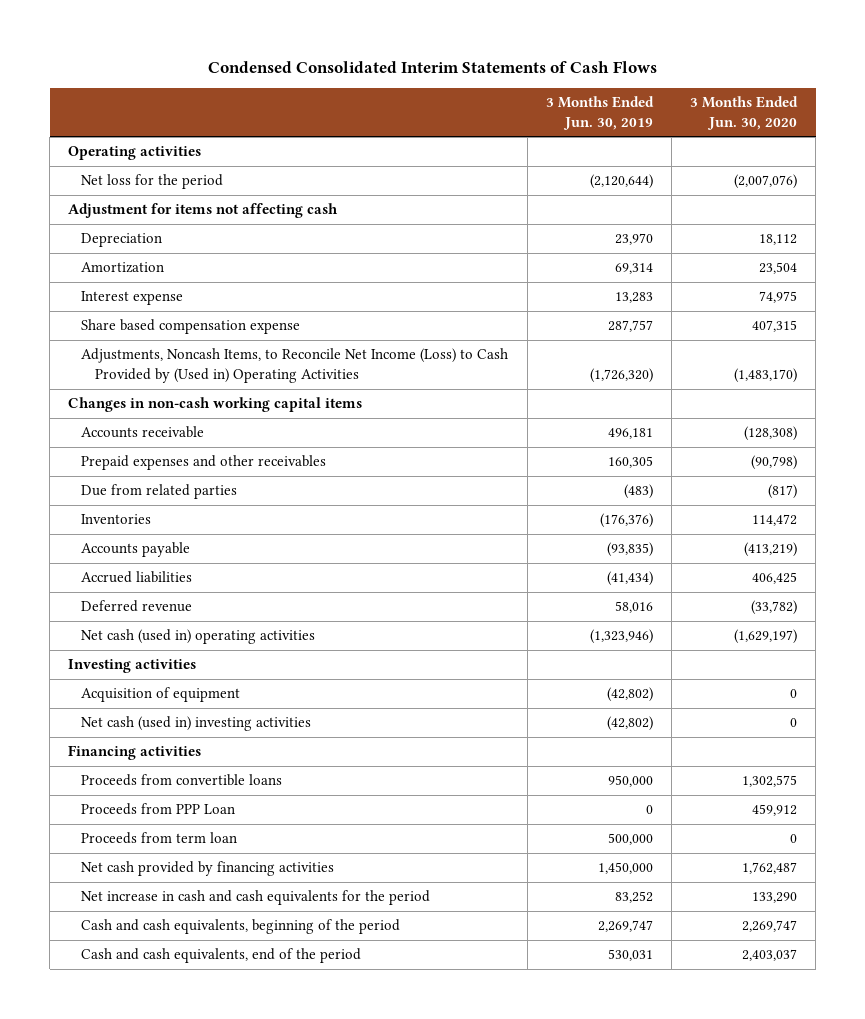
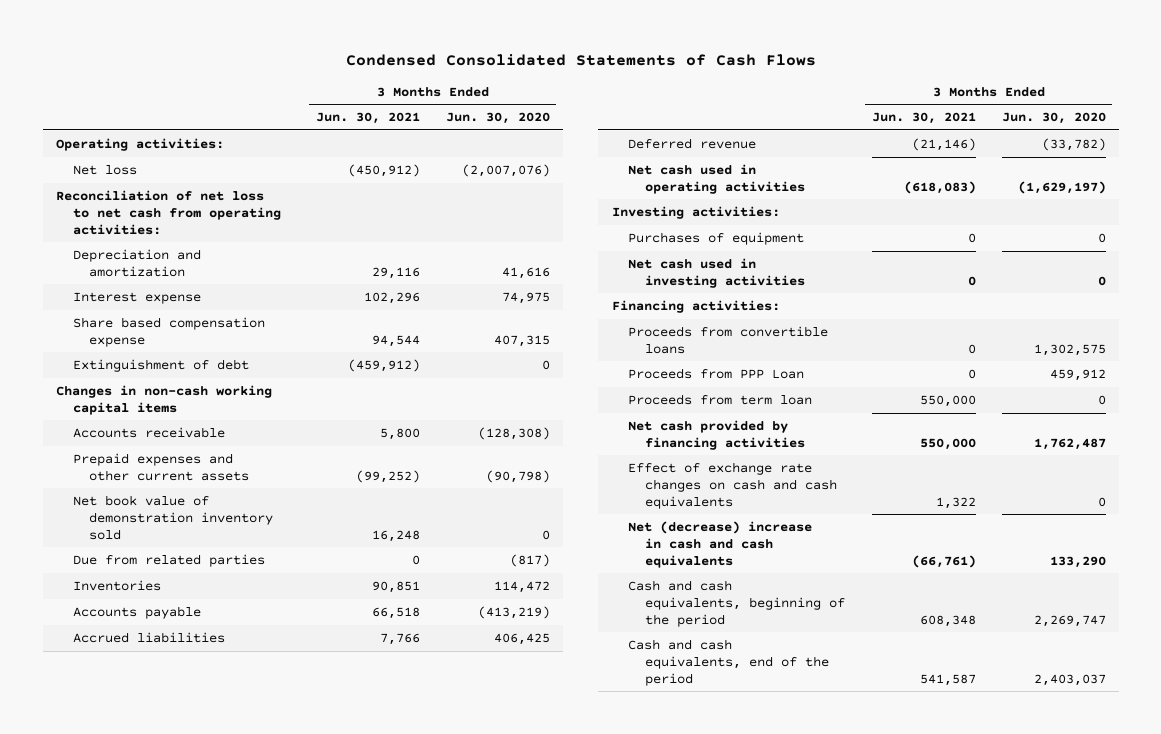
[207,60,657,73] Condensed Consolidated Interim Statements of Cash Flows -> [345,53,816,66] Condensed Consolidated Statements of Cash Flows
[545,96,654,130] 3 Months Ended Jun. 30, 2019 -> none
none -> [315,112,420,125] Jun. 30, 2021
[68,203,339,219] Adjustment for items not affecting cash -> none
[81,233,163,248] Depreciation -> none
[81,262,165,274] Amortization -> none
[68,146,202,161] Operating activities -> [55,137,224,151] Operating activities:
[81,174,224,190] Net loss for the period -> [72,164,137,175] Net loss
none -> [55,189,281,235] Reconciliation of net loss to net cash from operating activities:
none -> [72,248,201,277] Depreciation and amortization
[81,348,509,383] Adjustments, Noncash Items, to Reconcile Net Income (Loss) to Cash Provided by (Used in) Operating Activities -> none
none -> [72,358,249,372] Extinguishment of debt
[81,455,327,471] Prepaid expenses and other receivables -> [72,452,250,481] Prepaid expenses and other current assets
none -> [72,494,274,540] Net book value of demonstration inventory sold
[81,629,316,645] Net cash (used in) operating activities -> [628,163,806,194] Net cash used in operating activities
[68,659,197,674] Investing activities -> [611,205,780,219] Investing activities:
[81,687,241,703] Acquisition of equipment -> [628,231,805,245] Purchases of equipment
[81,716,312,732] Net cash (used in) investing activities -> [628,257,806,288] Net cash used in investing activities
[68,745,202,761] Financing activities -> [611,299,780,313] Financing activities:
none -> [628,461,838,509] Effect of exchange rate changes on cash and cash equivalents
[81,890,431,906] Net increase in cash and cash equivalents for the period -> [628,520,813,568] Net (decrease) increase in cash and cash equivalents

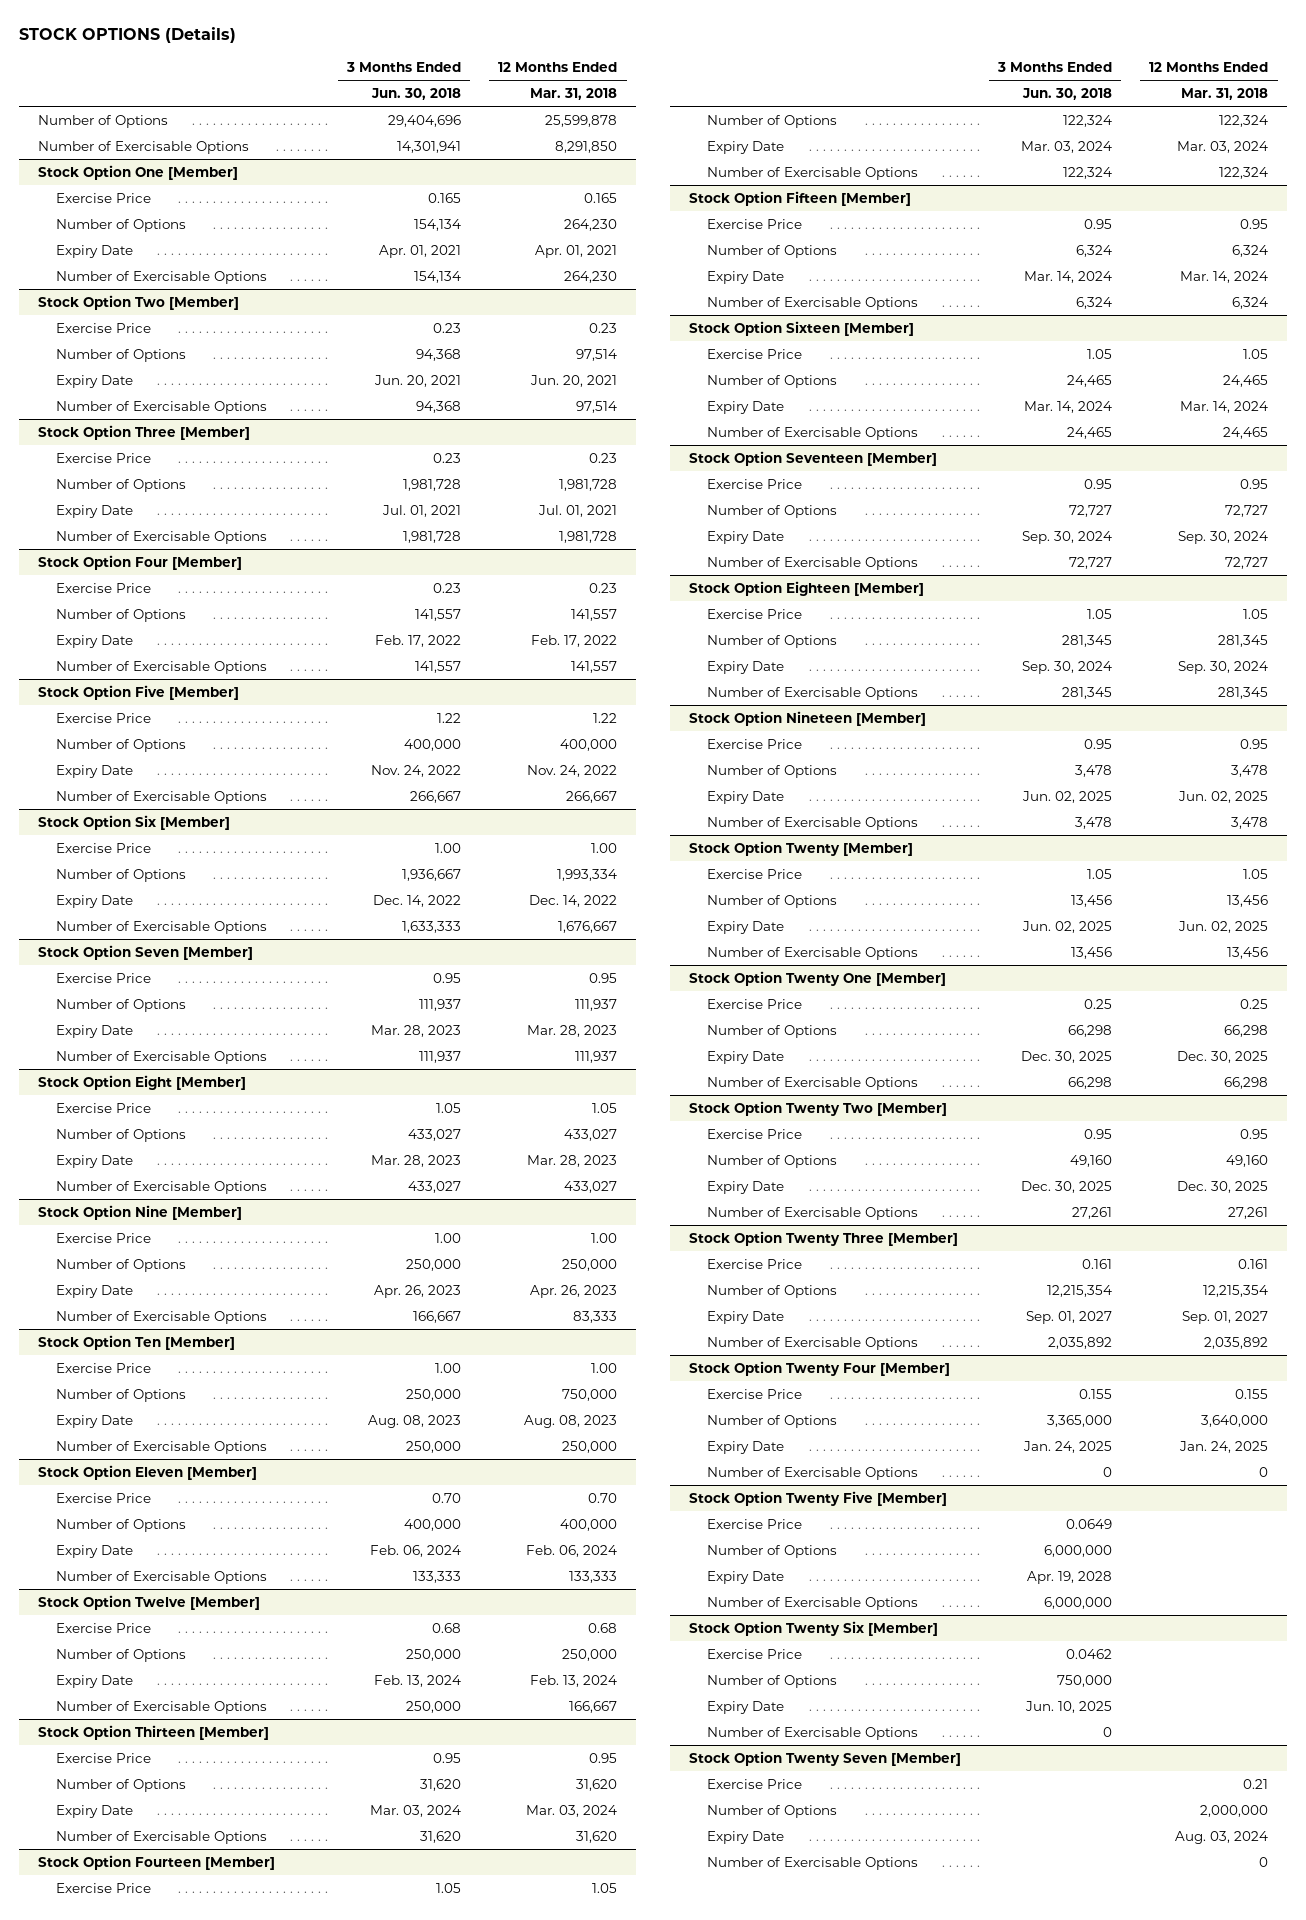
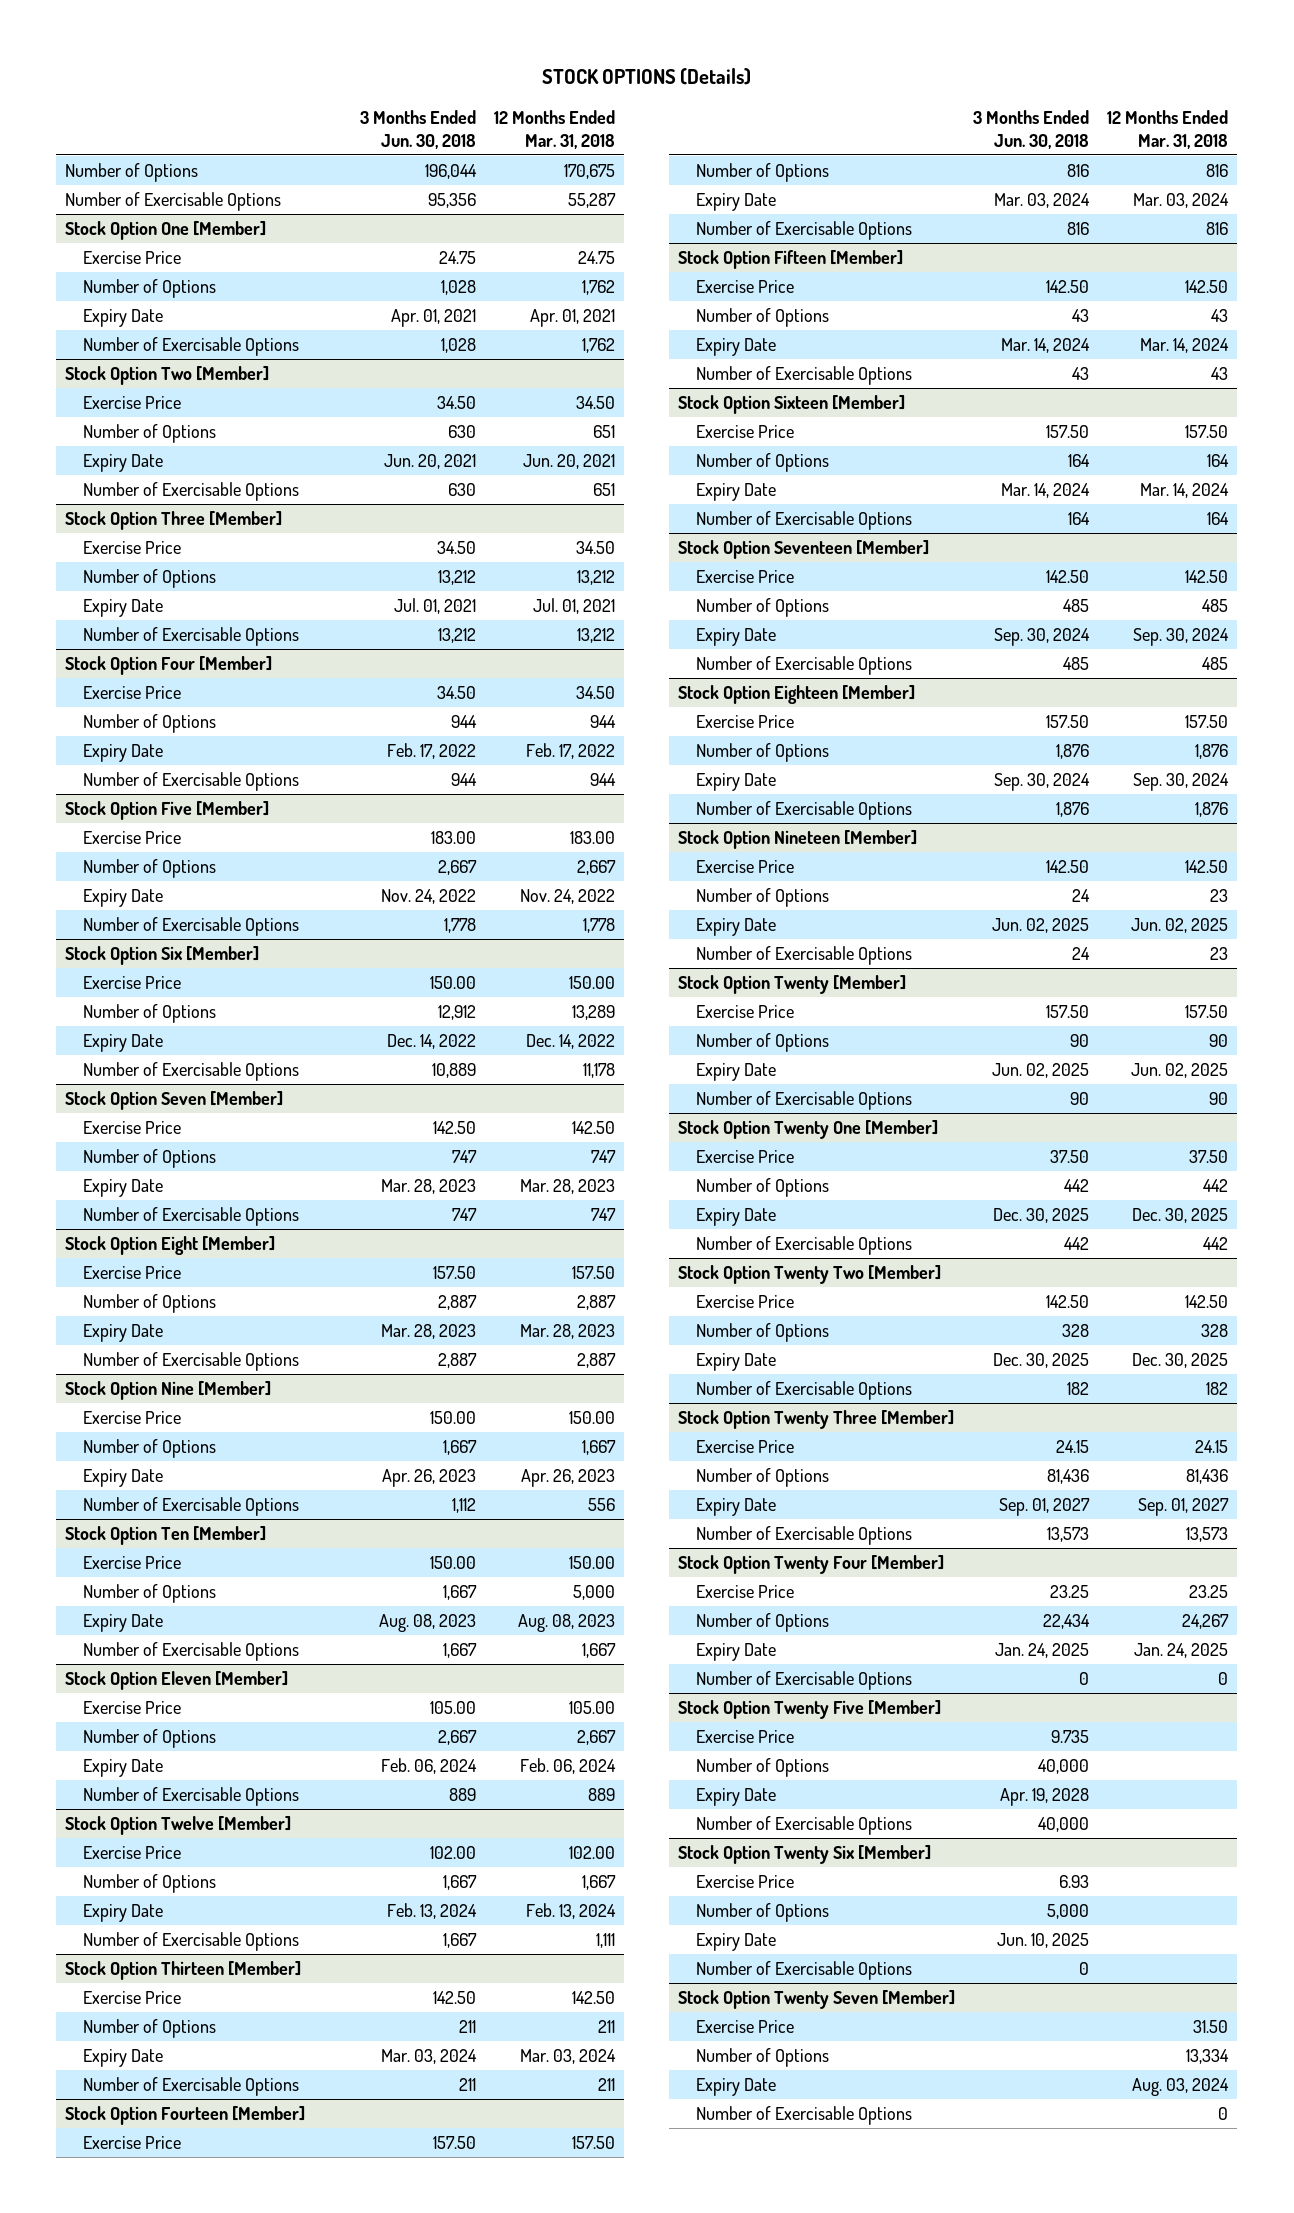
[388,114,462,127] 29,404,696 -> [425,164,478,180] 196,044
[545,114,618,127] 25,599,878 -> [564,164,616,180] 170,675
[397,140,462,153] 14,301,941 -> [428,193,477,209] 95,356
[555,140,618,153] 8,291,850 -> [568,193,617,209] 55,287
[428,192,462,203] 0.165 -> [439,251,477,265] 24.75
[584,192,618,203] 0.165 -> [578,251,616,265] 24.75
[414,218,462,231] 154,134 -> [441,280,477,296] 1,028
[564,218,618,231] 264,230 -> [582,280,616,296] 1,762
[414,270,462,283] 154,134 -> [441,338,477,354] 1,028
[564,270,618,283] 264,230 -> [582,338,616,354] 1,762
[433,322,462,333] 0.23 -> [437,396,477,410] 34.50
[589,322,618,333] 0.23 -> [576,396,616,410] 34.50
[416,348,462,361] 94,368 -> [448,425,477,439] 630
[576,348,618,361] 97,514 -> [593,425,616,439] 651
[416,400,462,413] 94,368 -> [448,483,477,497] 630
[576,400,618,413] 97,514 -> [593,483,616,497] 651
[433,452,462,463] 0.23 -> [437,541,477,555] 34.50
[589,452,618,463] 0.23 -> [576,541,616,555] 34.50
[403,478,462,491] 1,981,728 -> [438,570,477,586] 13,212
[559,478,618,491] 1,981,728 -> [577,570,616,586] 13,212
[403,530,462,543] 1,981,728 -> [438,628,477,644] 13,212
[559,530,618,543] 1,981,728 -> [577,628,616,644] 13,212
[433,582,462,593] 0.23 -> [437,686,477,700] 34.50
[589,582,618,593] 0.23 -> [576,686,616,700] 34.50
[415,608,462,621] 141,557 -> [451,715,478,729] 944
[571,608,618,621] 141,557 -> [590,715,617,729] 944
[415,660,462,673] 141,557 -> [451,773,478,787] 944
[571,660,618,673] 141,557 -> [590,773,617,787] 944
[437,712,462,723] 1.22 -> [431,831,477,845] 183.00
[593,712,618,723] 1.22 -> [570,831,616,845] 183.00
[404,738,462,751] 400,000 -> [438,860,478,876] 2,667
[560,738,618,751] 400,000 -> [577,860,617,876] 2,667
[410,790,462,803] 266,667 -> [444,918,477,934] 1,778
[566,790,618,803] 266,667 -> [583,918,616,934] 1,778
[435,842,462,853] 1.00 -> [430,976,477,990] 150.00
[591,842,618,853] 1.00 -> [569,976,616,990] 150.00
[402,868,462,881] 1,936,667 -> [438,1005,477,1021] 12,912
[557,868,618,881] 1,993,334 -> [572,1005,616,1021] 13,289
[402,920,462,933] 1,633,333 -> [432,1063,477,1079] 10,889
[558,920,618,933] 1,676,667 -> [583,1063,616,1079] 11,178
[433,972,462,983] 0.95 -> [433,1121,477,1135] 142.50
[589,972,618,983] 0.95 -> [572,1121,616,1135] 142.50
[419,998,462,1011] 111,937 -> [452,1150,478,1164] 747
[575,998,618,1011] 111,937 -> [591,1150,617,1164] 747
[419,1050,462,1063] 111,937 -> [452,1208,478,1222] 747
[575,1050,618,1063] 111,937 -> [591,1208,617,1222] 747
[436,1102,462,1113] 1.05 -> [433,1266,477,1280] 157.50
[592,1102,618,1113] 1.05 -> [572,1266,616,1280] 157.50
[408,1128,462,1141] 433,027 -> [438,1295,478,1311] 2,887
[564,1128,618,1141] 433,027 -> [577,1295,617,1311] 2,887
[408,1180,462,1193] 433,027 -> [438,1353,478,1369] 2,887
[564,1180,618,1193] 433,027 -> [577,1353,617,1369] 2,887
[435,1232,462,1243] 1.00 -> [430,1411,477,1425] 150.00
[591,1232,618,1243] 1.00 -> [569,1411,616,1425] 150.00
[406,1258,462,1271] 250,000 -> [443,1440,478,1456] 1,667
[562,1258,618,1271] 250,000 -> [582,1440,617,1456] 1,667
[413,1310,462,1323] 166,667 -> [452,1498,477,1514] 1,112
[573,1310,618,1323] 83,333 -> [588,1498,616,1512] 556
[435,1362,462,1373] 1.00 -> [430,1556,477,1570] 150.00
[591,1362,618,1373] 1.00 -> [569,1556,616,1570] 150.00
[406,1388,462,1401] 250,000 -> [443,1585,478,1601] 1,667
[562,1388,618,1401] 750,000 -> [573,1585,616,1601] 5,000
[406,1440,462,1453] 250,000 -> [443,1643,478,1659] 1,667
[562,1440,618,1453] 250,000 -> [582,1643,617,1659] 1,667
[432,1492,462,1503] 0.70 -> [430,1701,477,1715] 105.00
[588,1492,618,1503] 0.70 -> [569,1701,616,1715] 105.00
[404,1518,462,1531] 400,000 -> [438,1730,478,1746] 2,667
[560,1518,618,1531] 400,000 -> [577,1730,617,1746] 2,667
[413,1570,462,1583] 133,333 -> [449,1788,477,1802] 889
[569,1570,618,1583] 133,333 -> [588,1788,616,1802] 889
[432,1622,462,1633] 0.68 -> [430,1846,477,1860] 102.00
[588,1622,618,1633] 0.68 -> [569,1846,616,1860] 102.00
[406,1648,462,1661] 250,000 -> [443,1875,478,1891] 1,667
[562,1648,618,1661] 250,000 -> [582,1875,617,1891] 1,667
[406,1700,462,1713] 250,000 -> [443,1933,478,1949] 1,667
[569,1700,618,1713] 166,667 -> [596,1933,616,1949] 1,111
[433,1752,462,1763] 0.95 -> [433,1991,477,2005] 142.50
[589,1752,618,1763] 0.95 -> [572,1991,616,2005] 142.50
[420,1778,462,1791] 31,620 -> [459,2020,477,2034] 211
[576,1778,618,1791] 31,620 -> [598,2020,616,2034] 211
[420,1830,462,1843] 31,620 -> [459,2078,477,2092] 211
[576,1830,618,1843] 31,620 -> [598,2078,616,2092] 211
[436,1882,462,1893] 1.05 -> [433,2136,477,2150] 157.50
[592,1882,618,1893] 1.05 -> [572,2136,616,2150] 157.50
[1063,114,1113,127] 122,324 -> [1067,164,1090,178] 816
[1219,114,1269,127] 122,324 -> [1206,164,1229,178] 816
[1063,166,1113,179] 122,324 -> [1067,222,1090,236] 816
[1219,166,1269,179] 122,324 -> [1206,222,1229,236] 816
[1084,218,1113,229] 0.95 -> [1046,280,1090,294] 142.50
[1240,218,1269,229] 0.95 -> [1185,280,1229,294] 142.50
[1076,244,1113,257] 6,324 -> [1072,309,1090,323] 43
[1232,244,1269,257] 6,324 -> [1211,309,1229,323] 43
[1076,296,1113,309] 6,324 -> [1072,367,1090,381] 43
[1232,296,1269,309] 6,324 -> [1211,367,1229,381] 43
[1087,348,1113,359] 1.05 -> [1046,425,1090,439] 157.50
[1243,348,1269,359] 1.05 -> [1185,425,1229,439] 157.50
[1067,374,1113,387] 24,465 -> [1068,454,1091,468] 164
[1223,374,1269,387] 24,465 -> [1207,454,1230,468] 164
[1067,426,1113,439] 24,465 -> [1068,512,1091,526] 164
[1223,426,1269,439] 24,465 -> [1207,512,1230,526] 164
[1084,478,1113,489] 0.95 -> [1046,570,1090,584] 142.50
[1240,478,1269,489] 0.95 -> [1185,570,1229,584] 142.50
[1069,504,1113,517] 72,727 -> [1063,599,1090,613] 485
[1225,504,1269,517] 72,727 -> [1202,599,1229,613] 485
[1069,556,1113,569] 72,727 -> [1063,657,1090,671] 485
[1225,556,1269,569] 72,727 -> [1202,657,1229,671] 485
[1087,608,1113,619] 1.05 -> [1046,715,1090,729] 157.50
[1243,608,1269,619] 1.05 -> [1185,715,1229,729] 157.50
[1062,634,1113,647] 281,345 -> [1056,744,1090,760] 1,876
[1218,634,1269,647] 281,345 -> [1195,744,1229,760] 1,876
[1062,686,1113,699] 281,345 -> [1056,802,1090,818] 1,876
[1218,686,1269,699] 281,345 -> [1195,802,1229,818] 1,876
[1084,738,1113,749] 0.95 -> [1046,860,1090,874] 142.50
[1240,738,1269,749] 0.95 -> [1185,860,1229,874] 142.50
[1075,764,1113,777] 3,478 -> [1072,889,1091,903] 24
[1231,764,1269,777] 3,478 -> [1210,889,1229,903] 23
[1075,816,1113,829] 3,478 -> [1072,947,1091,961] 24
[1231,816,1269,829] 3,478 -> [1210,947,1229,961] 23
[1087,868,1113,879] 1.05 -> [1046,1005,1090,1019] 157.50
[1243,868,1269,879] 1.05 -> [1185,1005,1229,1019] 157.50
[1071,894,1113,907] 13,456 -> [1070,1034,1090,1048] 90
[1227,894,1269,907] 13,456 -> [1209,1034,1229,1048] 90
[1071,946,1113,959] 13,456 -> [1070,1092,1090,1106] 90
[1227,946,1269,959] 13,456 -> [1209,1092,1229,1106] 90
[1084,998,1113,1009] 0.25 -> [1050,1150,1090,1164] 37.50
[1240,998,1269,1009] 0.25 -> [1189,1150,1229,1164] 37.50
[1068,1024,1113,1037] 66,298 -> [1064,1179,1090,1193] 442
[1224,1024,1269,1037] 66,298 -> [1203,1179,1229,1193] 442
[1068,1076,1113,1089] 66,298 -> [1064,1237,1090,1251] 442
[1224,1076,1269,1089] 66,298 -> [1203,1237,1229,1251] 442
[1084,1128,1113,1139] 0.95 -> [1046,1295,1090,1309] 142.50
[1240,1128,1269,1139] 0.95 -> [1185,1295,1229,1309] 142.50
[1070,1154,1113,1167] 49,160 -> [1062,1324,1090,1338] 328
[1226,1154,1269,1167] 49,160 -> [1201,1324,1229,1338] 328
[1072,1206,1113,1219] 27,261 -> [1067,1382,1090,1396] 182
[1228,1206,1269,1219] 27,261 -> [1206,1382,1229,1396] 182
[1082,1258,1113,1269] 0.161 -> [1056,1440,1090,1454] 24.15
[1238,1258,1269,1269] 0.161 -> [1195,1440,1229,1454] 24.15
[1047,1284,1113,1297] 12,215,354 -> [1047,1469,1090,1485] 81,436
[1203,1284,1269,1297] 12,215,354 -> [1186,1469,1229,1485] 81,436
[1048,1336,1113,1349] 2,035,892 -> [1047,1527,1090,1543] 13,573
[1204,1336,1269,1349] 2,035,892 -> [1186,1527,1229,1543] 13,573
[1079,1388,1113,1399] 0.155 -> [1050,1585,1090,1599] 23.25
[1235,1388,1269,1399] 0.155 -> [1189,1585,1229,1599] 23.25
[1047,1414,1113,1427] 3,365,000 -> [1043,1614,1091,1630] 22,434
[1201,1414,1269,1427] 3,640,000 -> [1182,1614,1230,1630] 24,267
[1066,1518,1113,1529] 0.0649 -> [1051,1730,1090,1744] 9.735
[1044,1544,1113,1557] 6,000,000 -> [1038,1759,1090,1775] 40,000
[1044,1596,1113,1609] 6,000,000 -> [1038,1817,1090,1833] 40,000
[1066,1648,1113,1659] 0.0462 -> [1059,1875,1090,1889] 6.93
[1057,1674,1113,1687] 750,000 -> [1047,1904,1090,1920] 5,000
[1243,1778,1269,1789] 0.21 -> [1193,2020,1229,2034] 31.50
[1200,1804,1269,1817] 2,000,000 -> [1186,2049,1230,2065] 13,334

